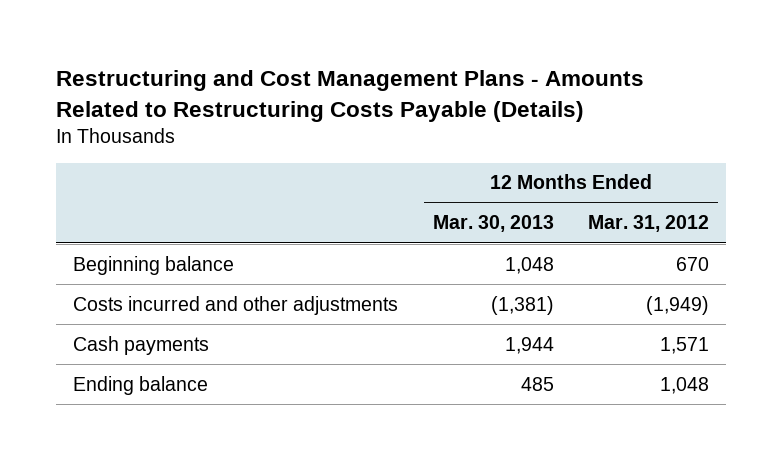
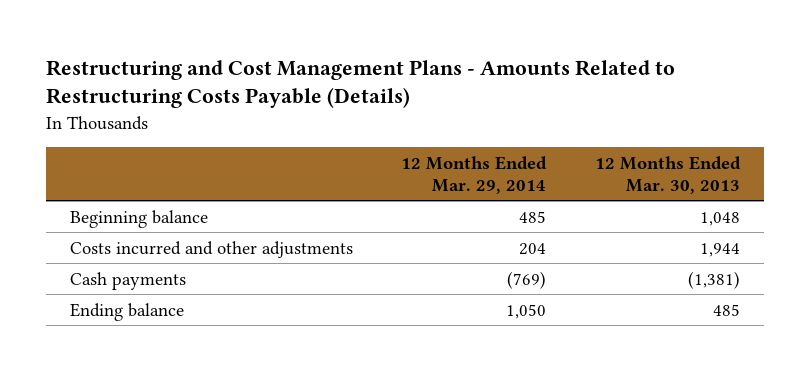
[587,215,709,233] Mar. 31, 2012 -> none
none -> [401,155,548,194] 12 Months Ended Mar. 29, 2014
[490,295,554,315] (1,381) -> [699,242,740,257] 1,944
[504,336,554,354] 1,944 -> [687,270,740,289] (1,381)

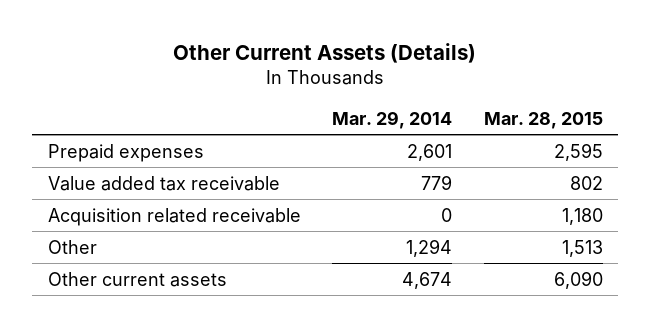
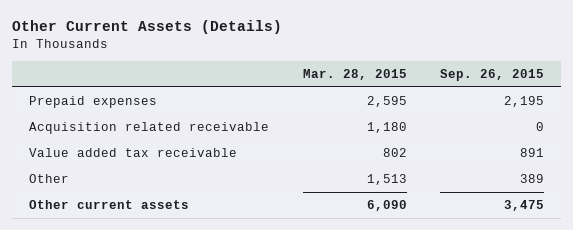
[332,110,453,129] Mar. 29, 2014 -> none
none -> [440,68,545,81] Sep. 26, 2015
[48,175,281,191] Value added tax receivable -> [28,147,237,157] Value added tax receivable

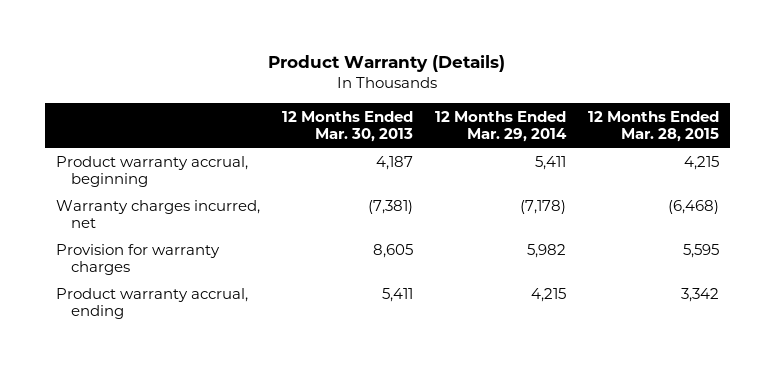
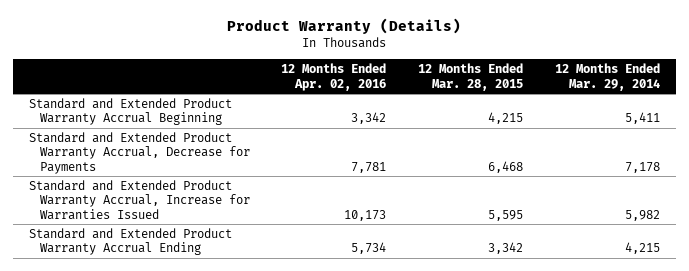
[281,110,413,142] 12 Months Ended Mar. 30, 2013 -> none
none -> [281,63,387,91] 12 Months Ended Apr. 02, 2016
[55,199,260,228] Warranty charges incurred, net -> none
[55,155,248,187] Product warranty accrual, beginning -> [28,97,232,126] Standard and Extended Product Warranty Accrual Beginning
none -> [28,131,250,174] Standard and Extended Product Warranty Accrual, Decrease for Payments
[55,243,220,275] Provision for warranty charges -> [28,179,250,220] Standard and Extended Product Warranty Accrual, Increase for Warranties Issued
[55,287,248,319] Product warranty accrual, ending -> [28,227,232,256] Standard and Extended Product Warranty Accrual Ending

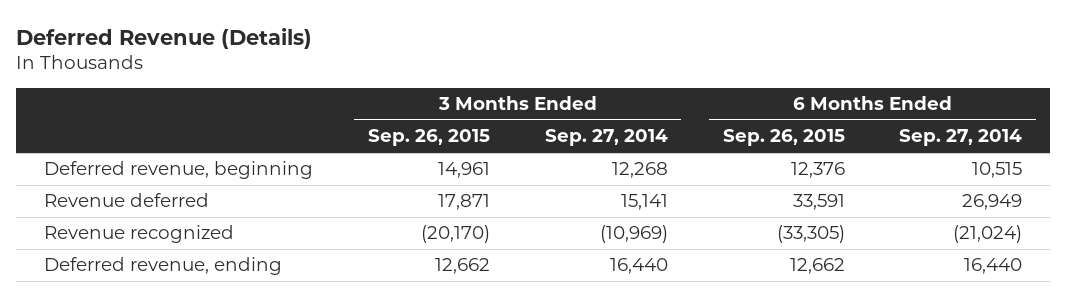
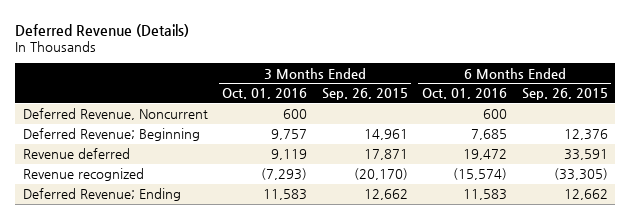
[544,129,668,147] Sep. 27, 2014 -> none
[899,129,1023,147] Sep. 27, 2014 -> none
none -> [222,88,308,100] Oct. 01, 2016
none -> [422,88,508,100] Oct. 01, 2016
none -> [22,108,208,121] Deferred Revenue, Noncurrent
[43,161,313,180] Deferred revenue, beginning -> [22,128,200,142] Deferred Revenue; Beginning
[43,257,282,276] Deferred revenue, ending -> [22,188,181,202] Deferred Revenue; Ending

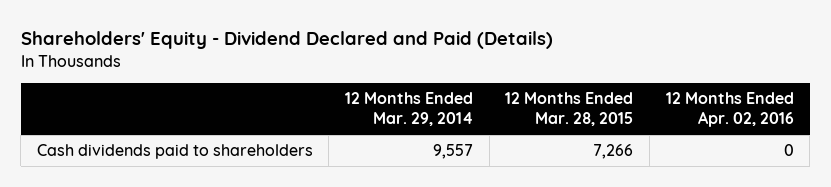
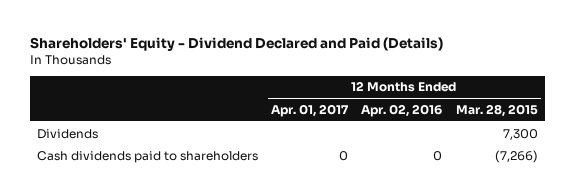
[345,91,474,127] 12 Months Ended Mar. 29, 2014 -> none
none -> [270,103,349,117] Apr. 01, 2017
none -> [36,128,98,139] Dividends
[593,144,634,160] 7,266 -> [494,149,538,163] (7,266)

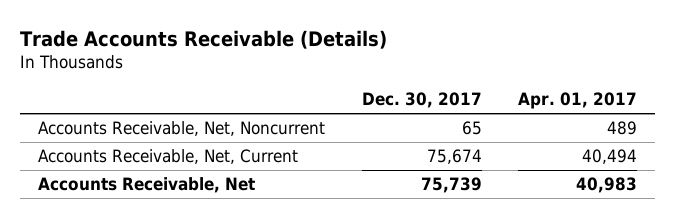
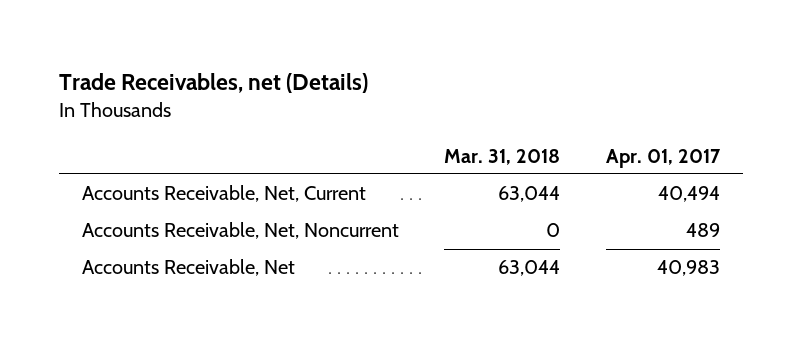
[19,29,387,49] Trade Accounts Receivable (Details) -> [59,73,369,94] Trade Receivables, net (Details)
[361,92,482,109] Dec. 30, 2017 -> none
none -> [444,148,561,165] Mar. 31, 2018
[38,121,326,137] Accounts Receivable, Net, Noncurrent -> [81,222,399,240] Accounts Receivable, Net, Noncurrent

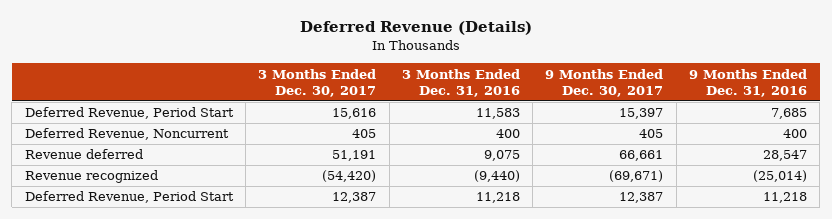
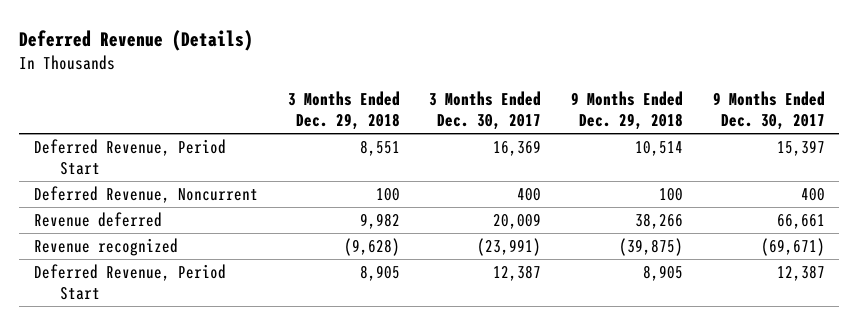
[401,68,520,98] 3 Months Ended Dec. 31, 2016 -> none
[689,68,808,98] 9 Months Ended Dec. 31, 2016 -> none
none -> [287,91,400,131] 3 Months Ended Dec. 29, 2018
none -> [570,91,683,131] 9 Months Ended Dec. 29, 2018
[332,108,377,120] 15,616 -> [493,140,542,157] 16,369
[352,129,377,139] 405 -> [517,188,542,202] 400
[639,129,664,139] 405 -> [800,188,825,202] 400
[332,150,377,162] 51,191 -> [493,213,542,230] 20,009
[322,170,377,183] (54,420) -> [477,238,542,257] (23,991)

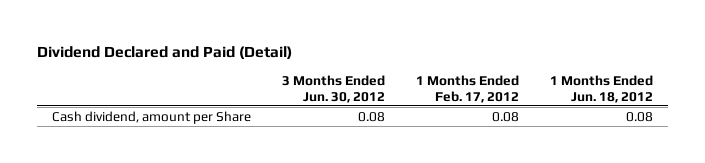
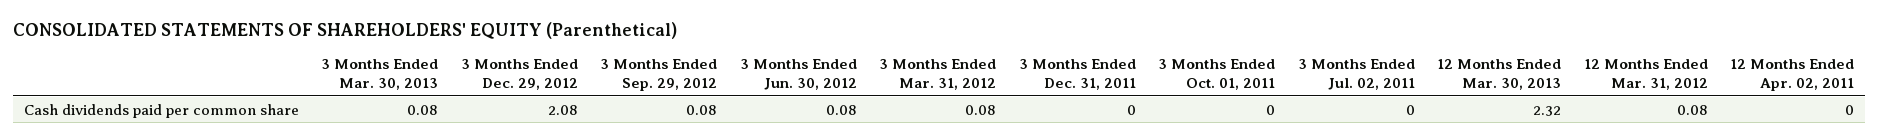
[36,46,292,60] Dividend Declared and Paid (Detail) -> [12,21,677,39] CONSOLIDATED STATEMENTS OF SHAREHOLDERS' EQUITY (Parenthetical)
[415,74,519,103] 1 Months Ended Feb. 17, 2012 -> none
[549,74,653,103] 1 Months Ended Jun. 18, 2012 -> none
none -> [321,58,439,91] 3 Months Ended Mar. 30, 2013
none -> [460,58,578,91] 3 Months Ended Dec. 29, 2012
none -> [600,58,718,92] 3 Months Ended Sep. 29, 2012
none -> [879,58,997,91] 3 Months Ended Mar. 31, 2012
none -> [1018,58,1136,91] 3 Months Ended Dec. 31, 2011
none -> [1158,58,1276,91] 3 Months Ended Oct. 01, 2011
none -> [1297,58,1415,91] 3 Months Ended Jul. 02, 2011
none -> [1437,58,1562,91] 12 Months Ended Mar. 30, 2013
none -> [1583,58,1708,91] 12 Months Ended Mar. 31, 2012
none -> [1730,58,1855,92] 12 Months Ended Apr. 02, 2011
[51,110,251,124] Cash dividend, amount per Share -> [23,103,299,118] Cash dividends paid per common share

